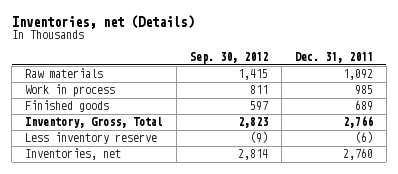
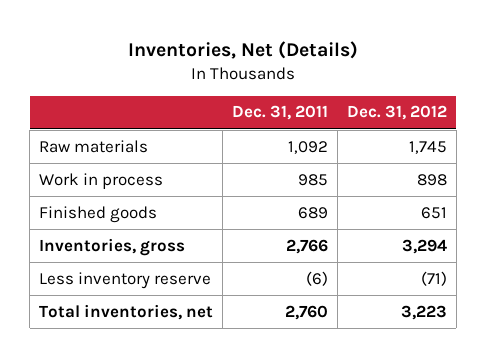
[11,14,194,29] Inventories, net (Details) -> [128,41,359,60] Inventories, Net (Details)
[189,52,268,65] Sep. 30, 2012 -> none
none -> [346,105,447,121] Dec. 31, 2012
[25,117,164,129] Inventory, Gross, Total -> [39,237,186,256] Inventories, gross
[25,148,122,161] Inventories, net -> [39,303,214,320] Total inventories, net

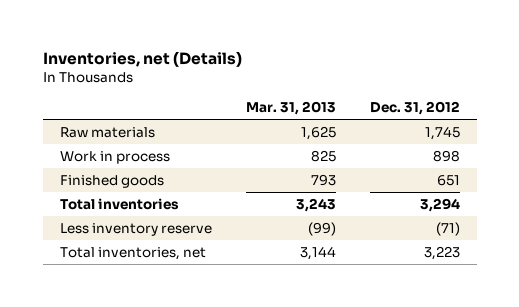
[128,41,359,60] Inventories, Net (Details) -> [42,50,242,67] Inventories, net (Details)
[232,105,329,121] Dec. 31, 2011 -> none
none -> [245,101,336,116] Mar. 31, 2013
[39,237,186,256] Inventories, gross -> [59,197,179,210] Total inventories

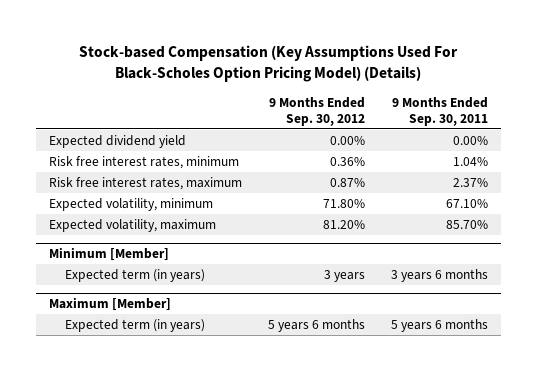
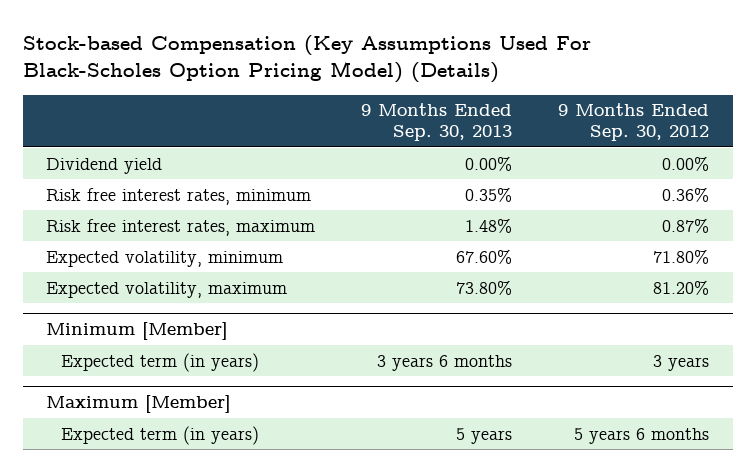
[392,96,489,126] 9 Months Ended Sep. 30, 2011 -> none
none -> [361,103,513,141] 9 Months Ended Sep. 30, 2013
[48,134,186,148] Expected dividend yield -> [46,157,163,174] Dividend yield

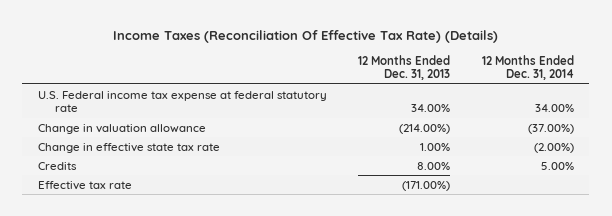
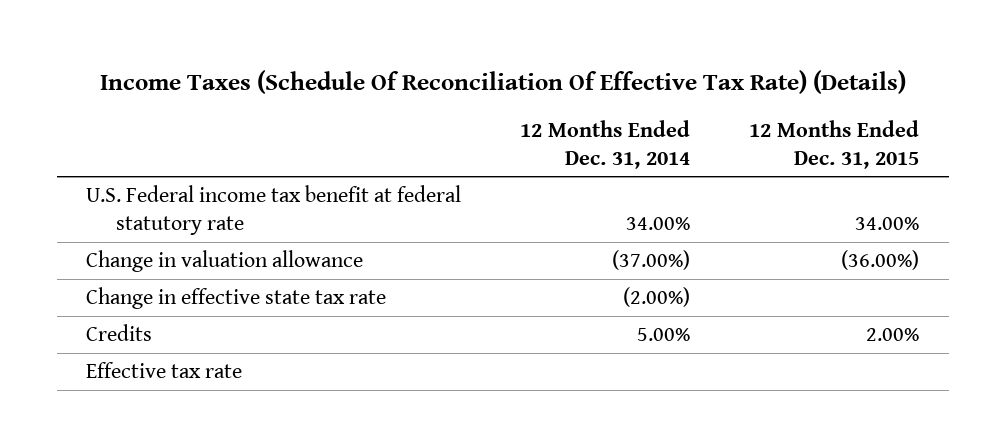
[112,29,498,43] Income Taxes (Reconciliation Of Effective Tax Rate) (Details) -> [99,70,906,95] Income Taxes (Schedule Of Reconciliation Of Effective Tax Rate) (Details)
[358,54,451,81] 12 Months Ended Dec. 31, 2013 -> none
none -> [749,120,920,169] 12 Months Ended Dec. 31, 2015
[38,90,328,113] U.S. Federal income tax expense at federal statutory rate -> [86,185,462,235] U.S. Federal income tax benefit at federal statutory rate

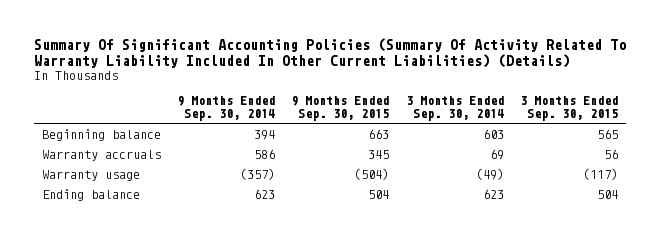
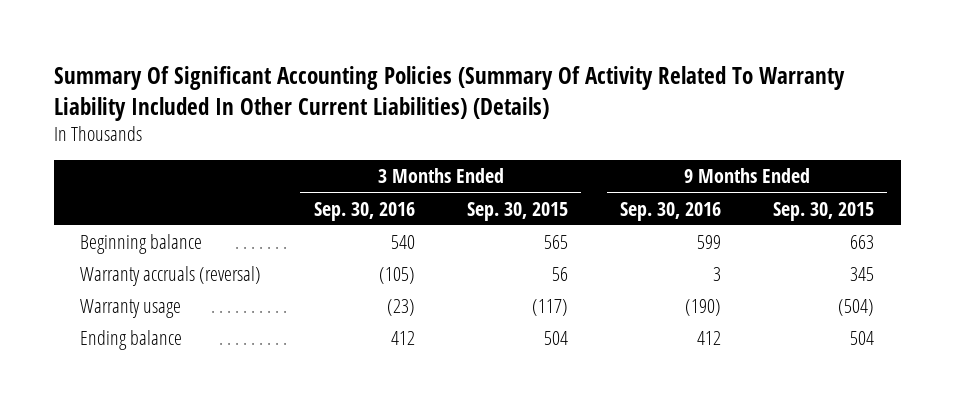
[177,96,276,121] 9 Months Ended Sep. 30, 2014 -> none
[405,96,504,121] 3 Months Ended Sep. 30, 2014 -> none
none -> [313,201,415,221] Sep. 30, 2016
none -> [620,201,722,221] Sep. 30, 2016
[41,149,161,161] Warranty accruals -> [80,266,262,287] Warranty accruals (reversal)

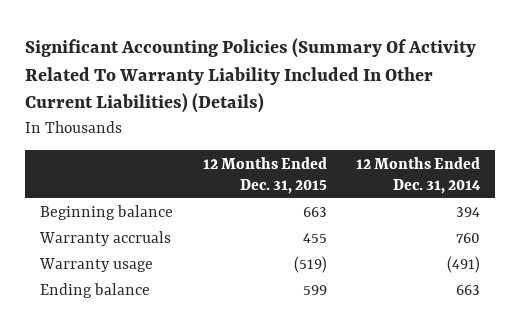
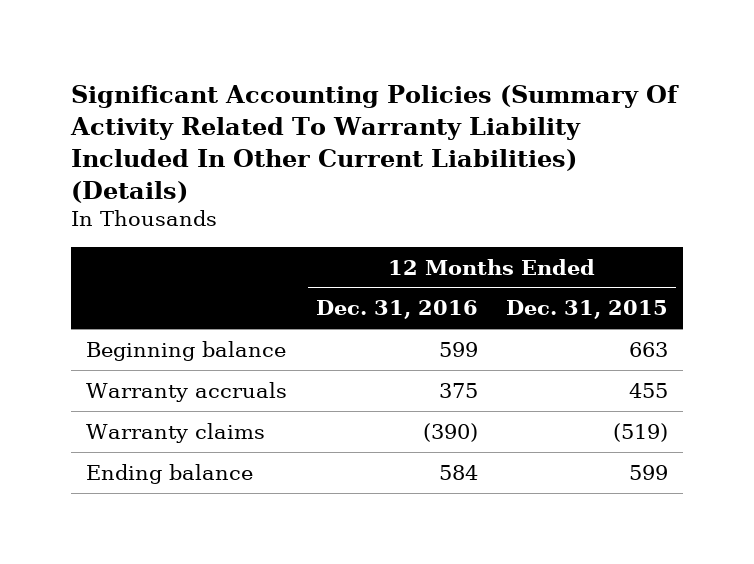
[356,156,482,194] 12 Months Ended Dec. 31, 2014 -> none
none -> [315,300,478,320] Dec. 31, 2016
[39,258,154,273] Warranty usage -> [85,422,265,443] Warranty claims

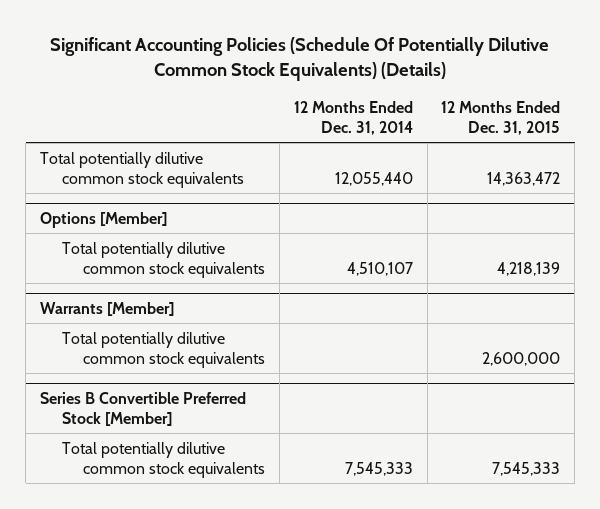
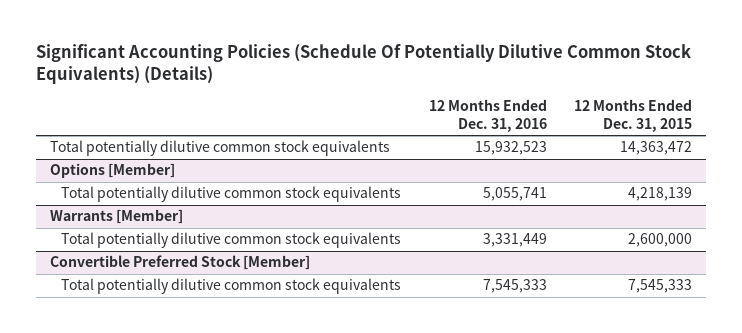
[293,100,413,136] 12 Months Ended Dec. 31, 2014 -> none
none -> [428,98,547,133] 12 Months Ended Dec. 31, 2016
[39,391,246,427] Series B Convertible Preferred Stock [Member] -> [49,255,310,271] Convertible Preferred Stock [Member]

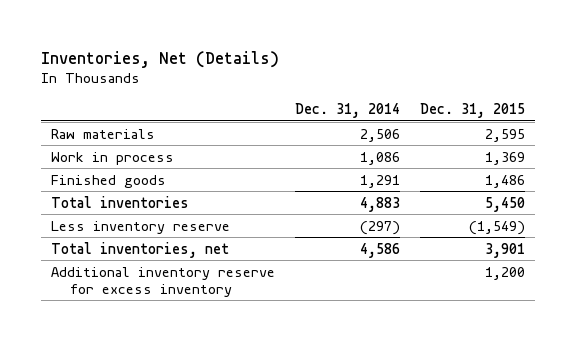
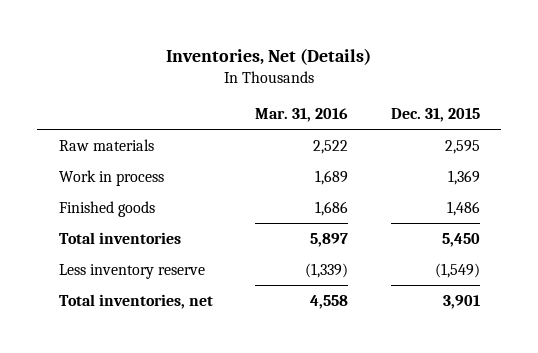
[295,102,401,118] Dec. 31, 2014 -> none
none -> [255,108,349,123] Mar. 31, 2016
[51,266,276,297] Additional inventory reserve for excess inventory -> none

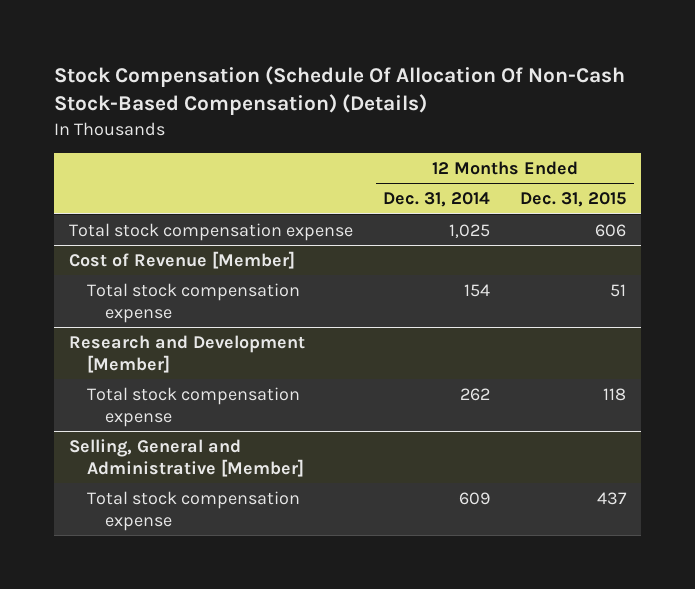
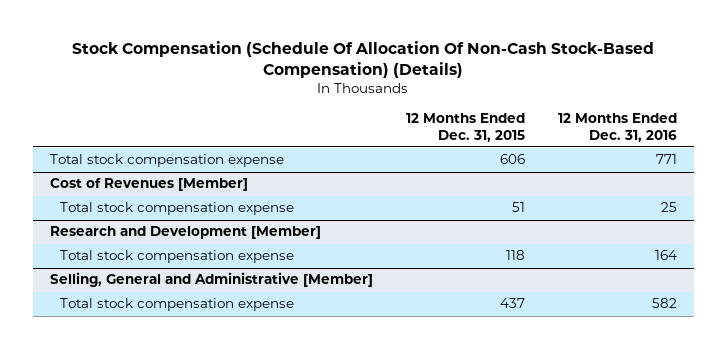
[383,192,491,208] Dec. 31, 2014 -> none
none -> [558,112,678,142] 12 Months Ended Dec. 31, 2016
[69,250,296,269] Cost of Revenue [Member] -> [49,178,248,192] Cost of Revenues [Member]

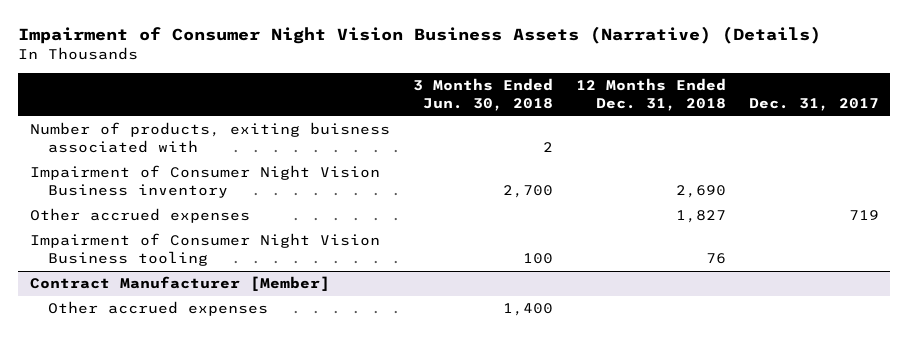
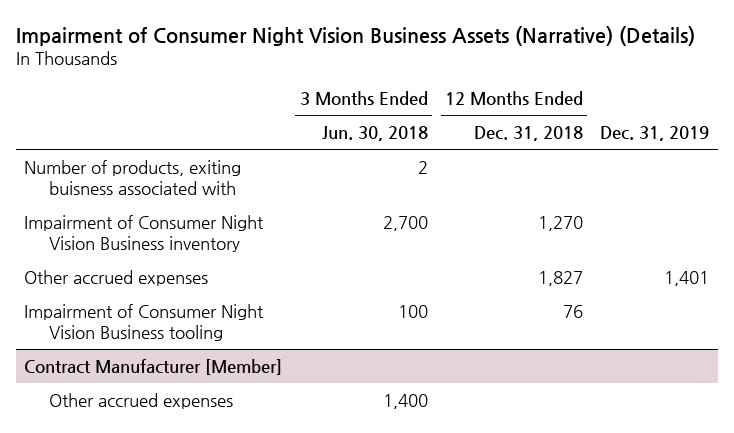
[748,97,879,111] Dec. 31, 2017 -> none
none -> [600,126,710,142] Dec. 31, 2019
[675,185,726,199] 2,690 -> [538,215,584,231] 1,270

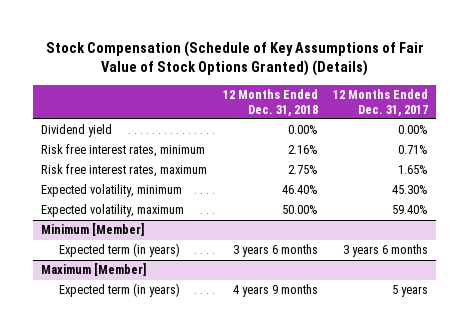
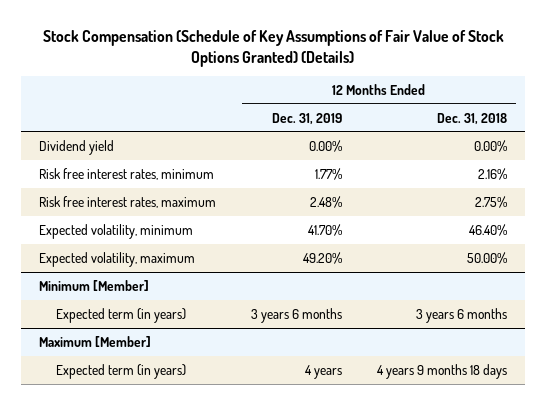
[333,88,429,116] 12 Months Ended Dec. 31, 2017 -> none
none -> [271,112,342,125] Dec. 31, 2019
[232,284,318,298] 4 years 9 months -> [377,363,508,379] 4 years 9 months 18 days

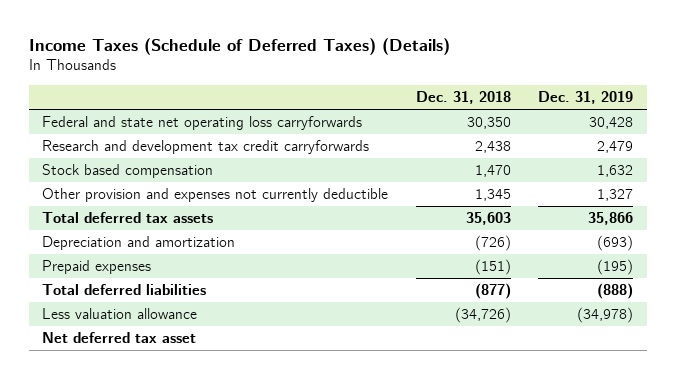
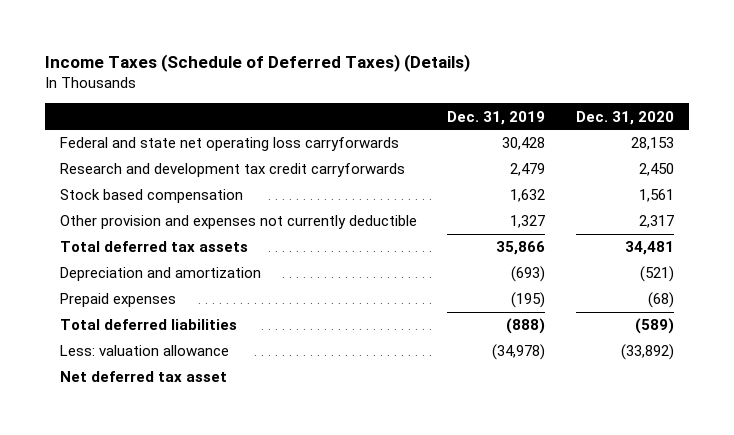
[415,90,511,104] Dec. 31, 2018 -> none
none -> [576,110,675,125] Dec. 31, 2020
[42,308,198,320] Less valuation allowance -> [59,345,229,357] Less: valuation allowance

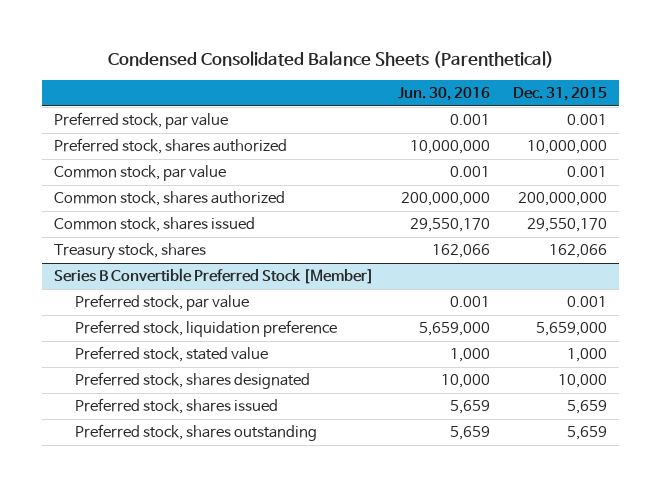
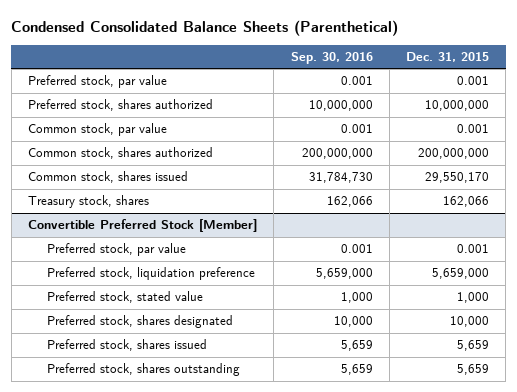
[397,87,490,102] Jun. 30, 2016 -> none
none -> [290,52,373,65] Sep. 30, 2016
[54,268,375,285] Series B Convertible Preferred Stock [Member] -> [28,219,258,233] Convertible Preferred Stock [Member]

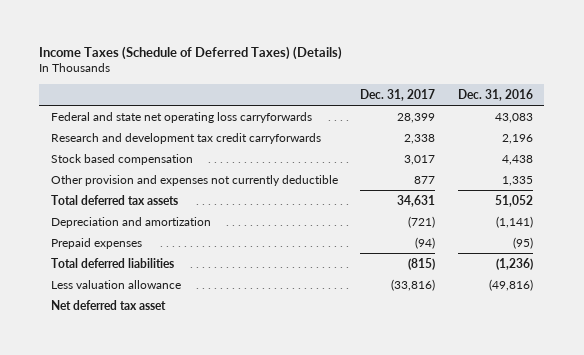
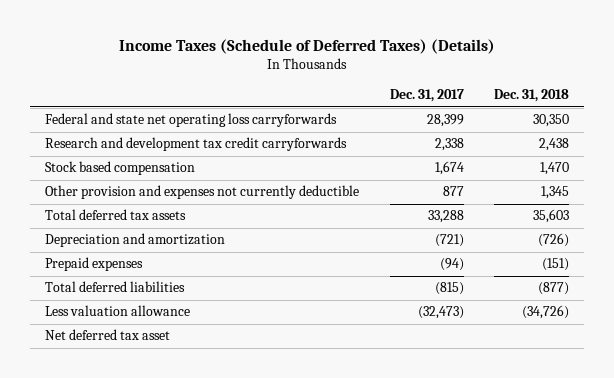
[457,88,533,101] Dec. 31, 2016 -> none
none -> [493,89,569,103] Dec. 31, 2018
[404,154,436,165] 3,017 -> [434,161,464,176] 1,674
[397,194,436,207] 34,631 -> [427,210,464,224] 33,288
[391,278,436,291] (33,816) -> [417,306,464,320] (32,473)

